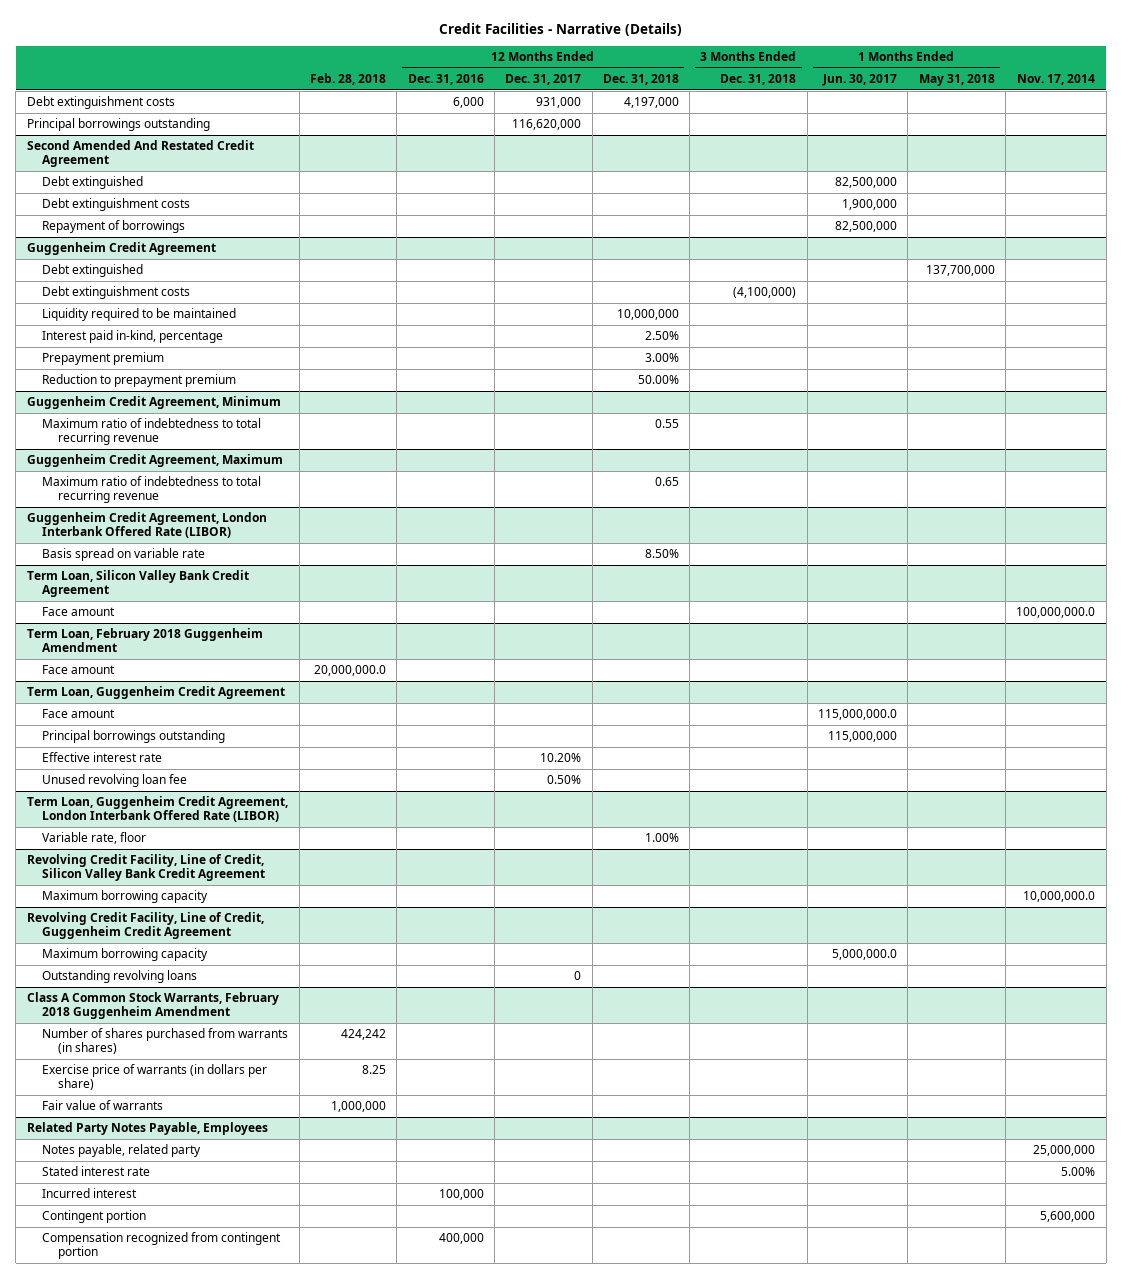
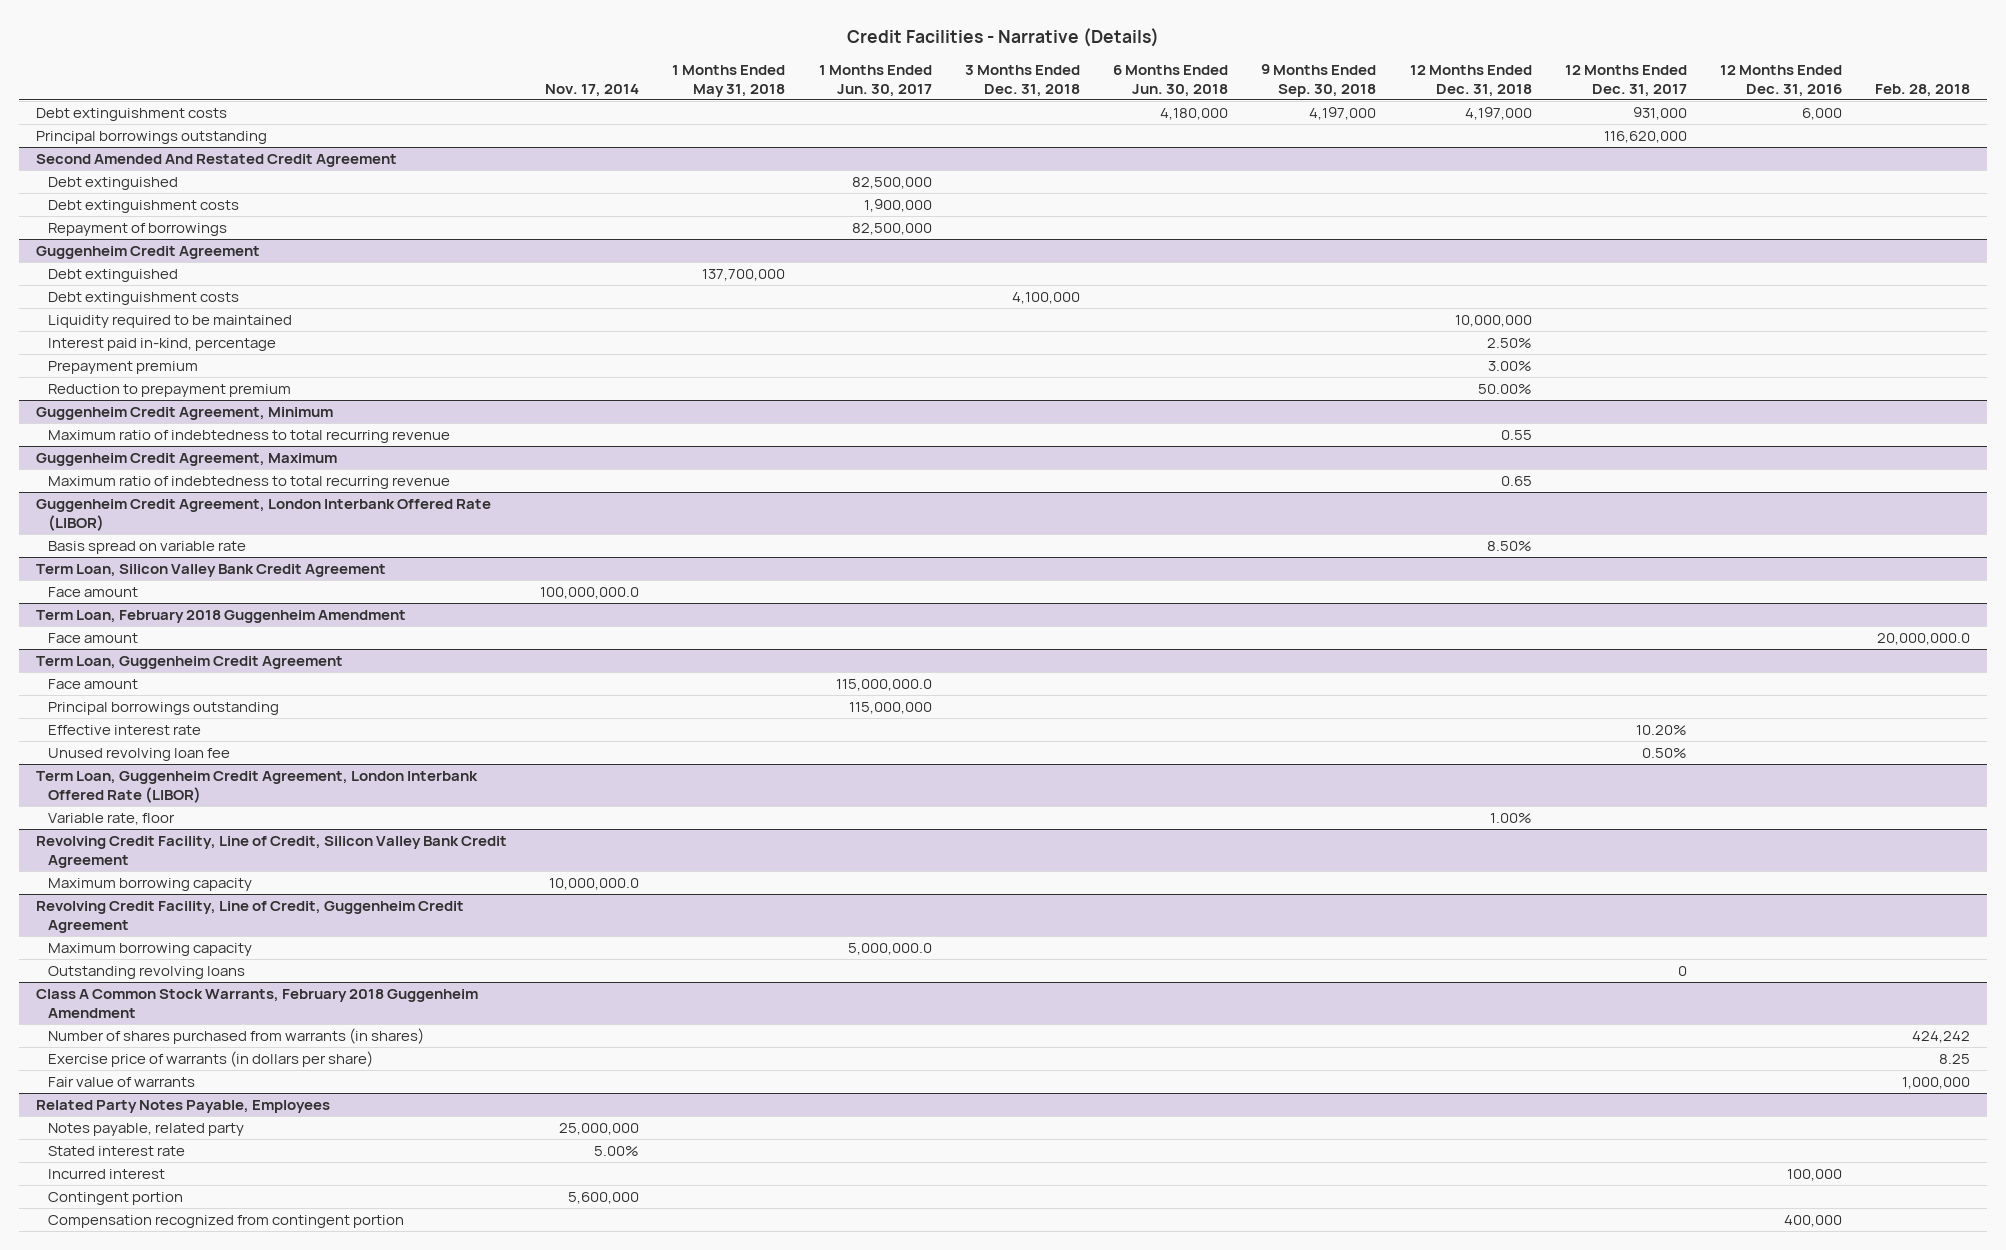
none -> [1113,64,1229,97] 6 Months Ended Jun. 30, 2018
none -> [1261,63,1377,97] 9 Months Ended Sep. 30, 2018
[733,287,797,299] (4,100,000) -> [1011,291,1080,304] 4,100,000

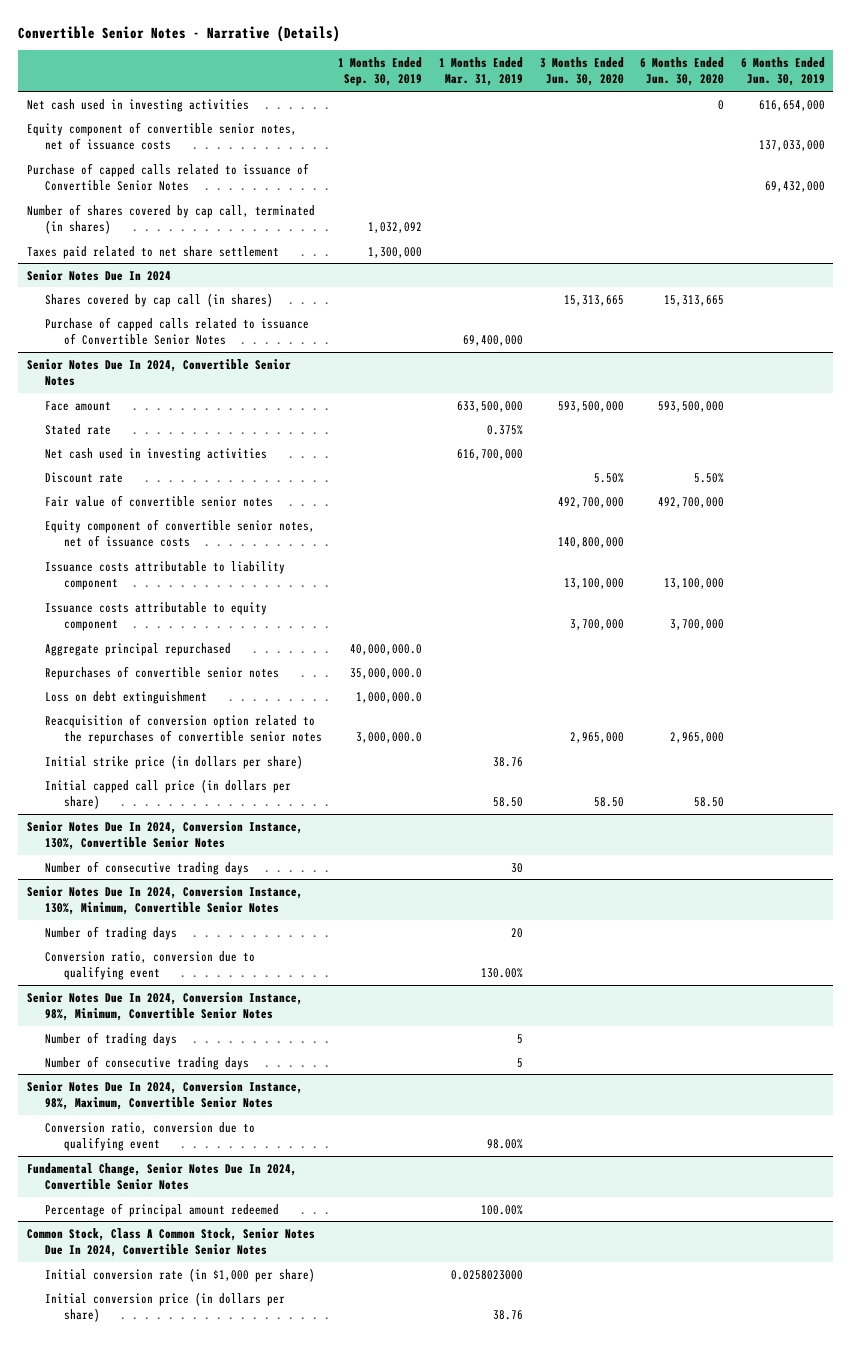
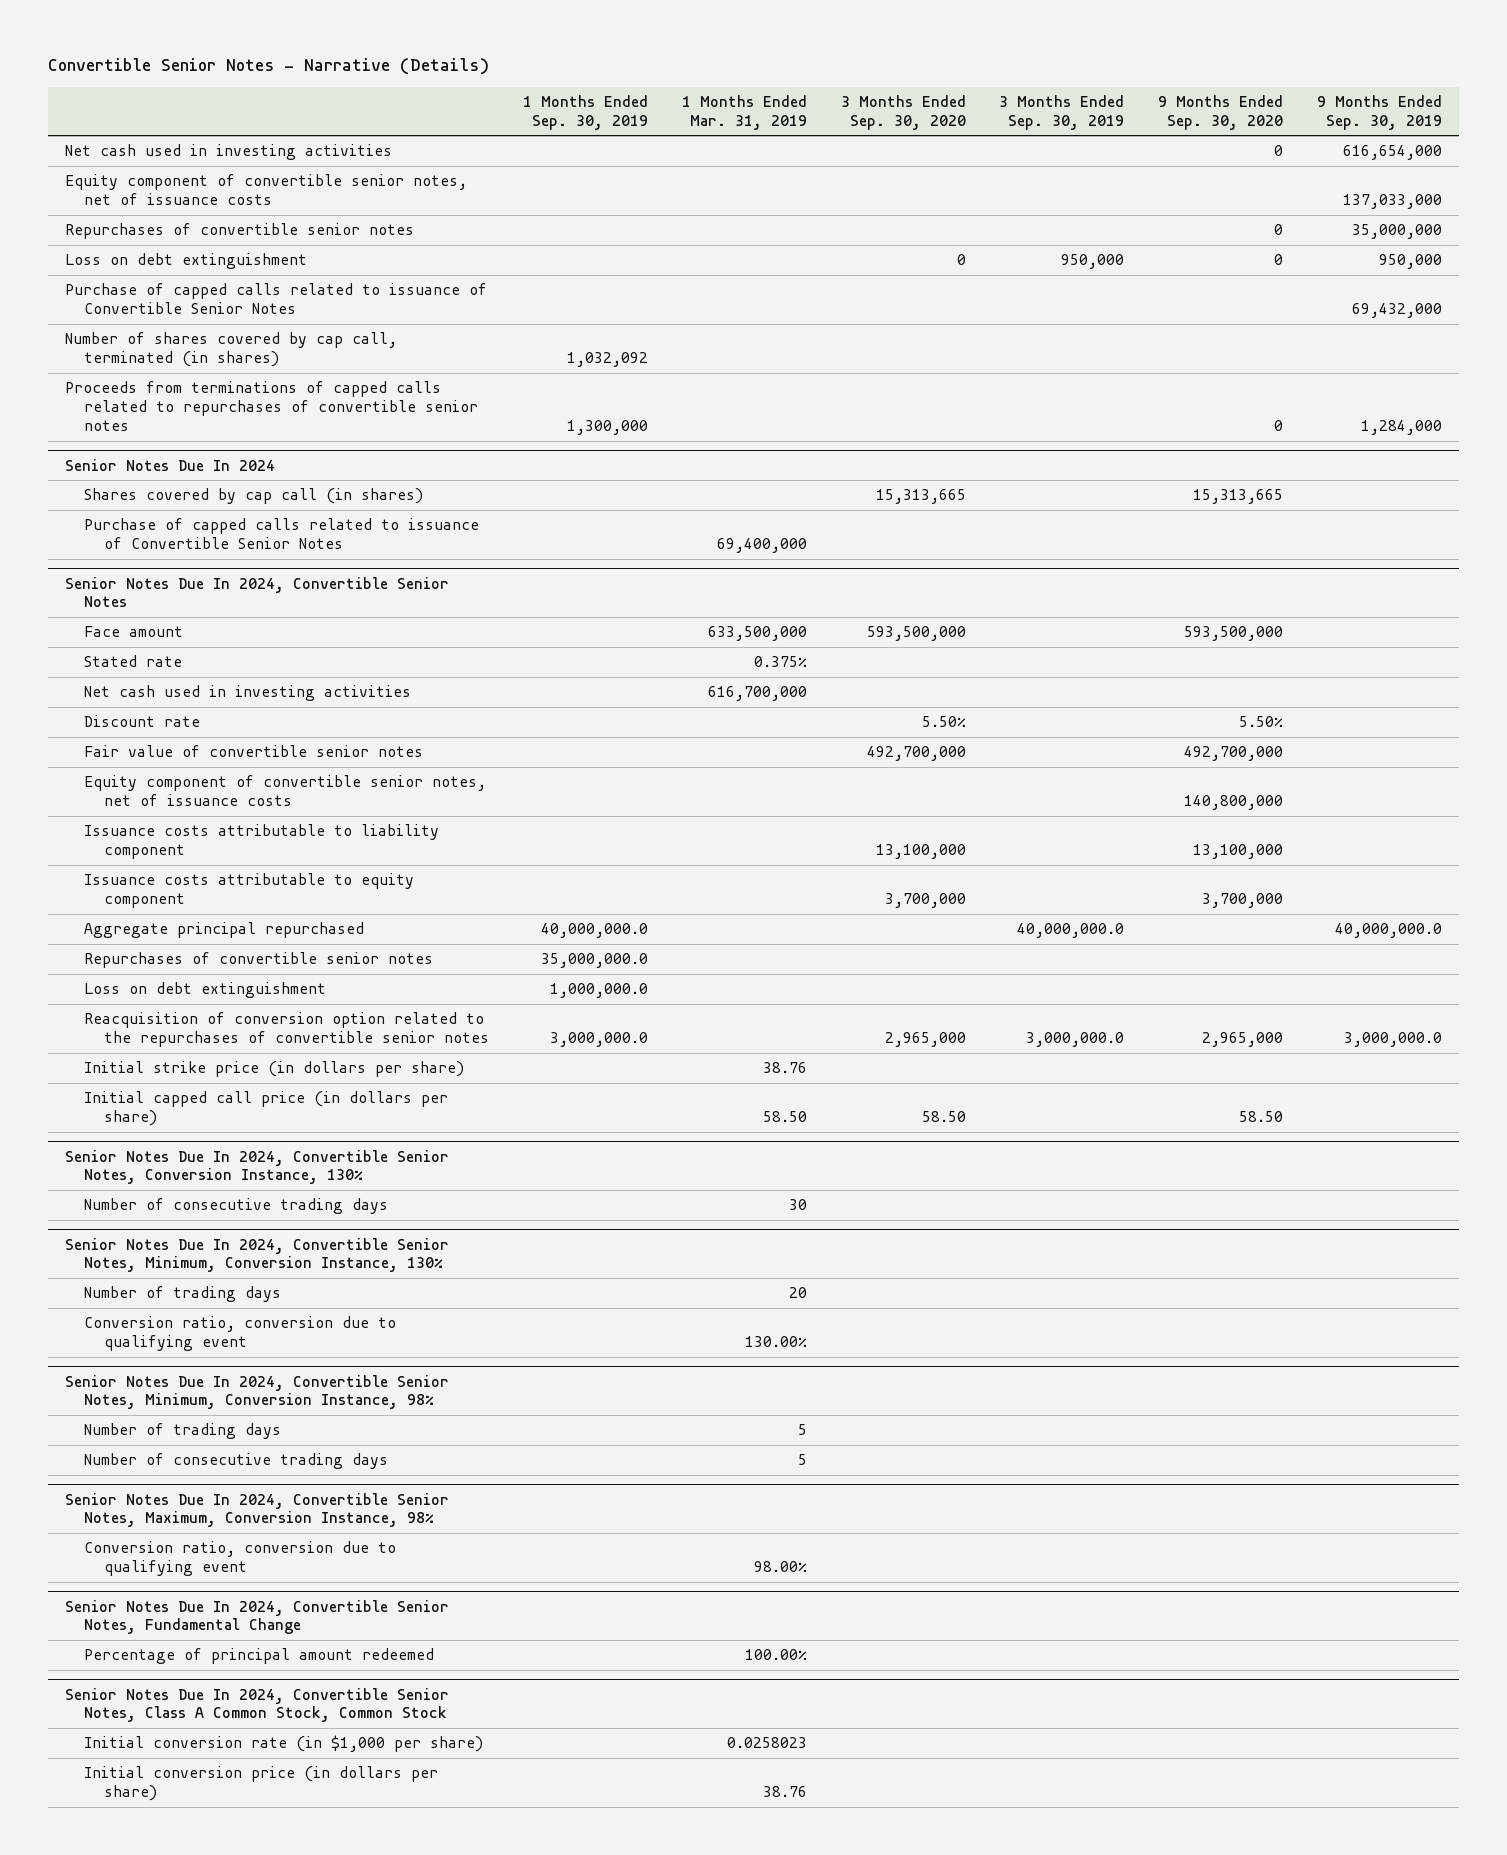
[539,56,624,87] 3 Months Ended Jun. 30, 2020 -> none
[640,56,725,87] 6 Months Ended Jun. 30, 2020 -> none
[741,56,826,87] 6 Months Ended Jun. 30, 2019 -> none
none -> [840,94,966,130] 3 Months Ended Sep. 30, 2020
none -> [999,94,1125,130] 3 Months Ended Sep. 30, 2019
none -> [1158,94,1284,130] 9 Months Ended Sep. 30, 2020
none -> [1317,94,1443,130] 9 Months Ended Sep. 30, 2019
none -> [64,223,414,240] Repurchases of convertible senior notes
none -> [64,253,307,270] Loss on debt extinguishment
[26,245,279,259] Taxes paid related to net share settlement -> [64,381,479,431] Proceeds from terminations of capped calls related to repurchases of convertible senior notes
[26,820,303,850] Senior Notes Due In 2024, Conversion Instance, 130%, Convertible Senior Notes -> [64,1149,449,1185] Senior Notes Due In 2024, Convertible Senior Notes, Conversion Instance, 130%
[26,885,303,915] Senior Notes Due In 2024, Conversion Instance, 130%, Minimum, Convertible Senior Notes -> [64,1237,449,1273] Senior Notes Due In 2024, Convertible Senior Notes, Minimum, Conversion Instance, 130%
[26,991,303,1021] Senior Notes Due In 2024, Conversion Instance, 98%, Minimum, Convertible Senior Notes -> [64,1374,449,1410] Senior Notes Due In 2024, Convertible Senior Notes, Minimum, Conversion Instance, 98%
[26,1080,303,1110] Senior Notes Due In 2024, Conversion Instance, 98%, Maximum, Convertible Senior Notes -> [64,1492,449,1528] Senior Notes Due In 2024, Convertible Senior Notes, Maximum, Conversion Instance, 98%
[26,1162,297,1190] Fundamental Change, Senior Notes Due In 2024, Convertible Senior Notes -> [64,1599,449,1635] Senior Notes Due In 2024, Convertible Senior Notes, Fundamental Change
[26,1227,315,1257] Common Stock, Class A Common Stock, Senior Notes Due In 2024, Convertible Senior Notes -> [64,1687,449,1723] Senior Notes Due In 2024, Convertible Senior Notes, Class A Common Stock, Common Stock
[451,1269,524,1280] 0.0258023000 -> [726,1737,807,1749] 0.0258023

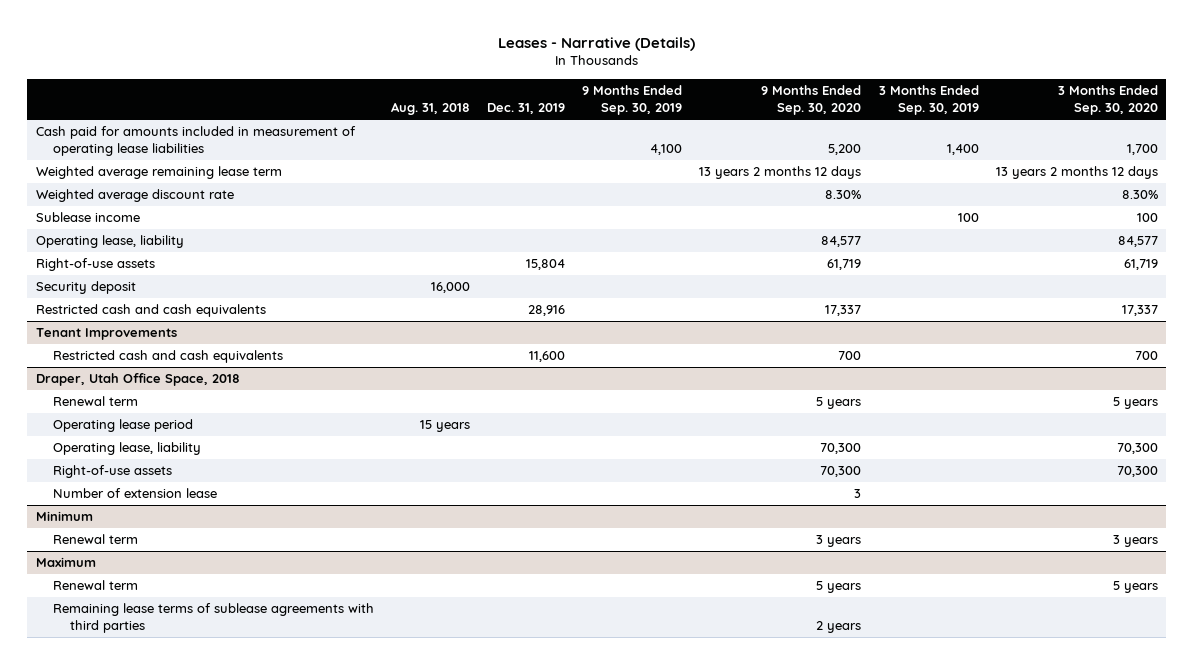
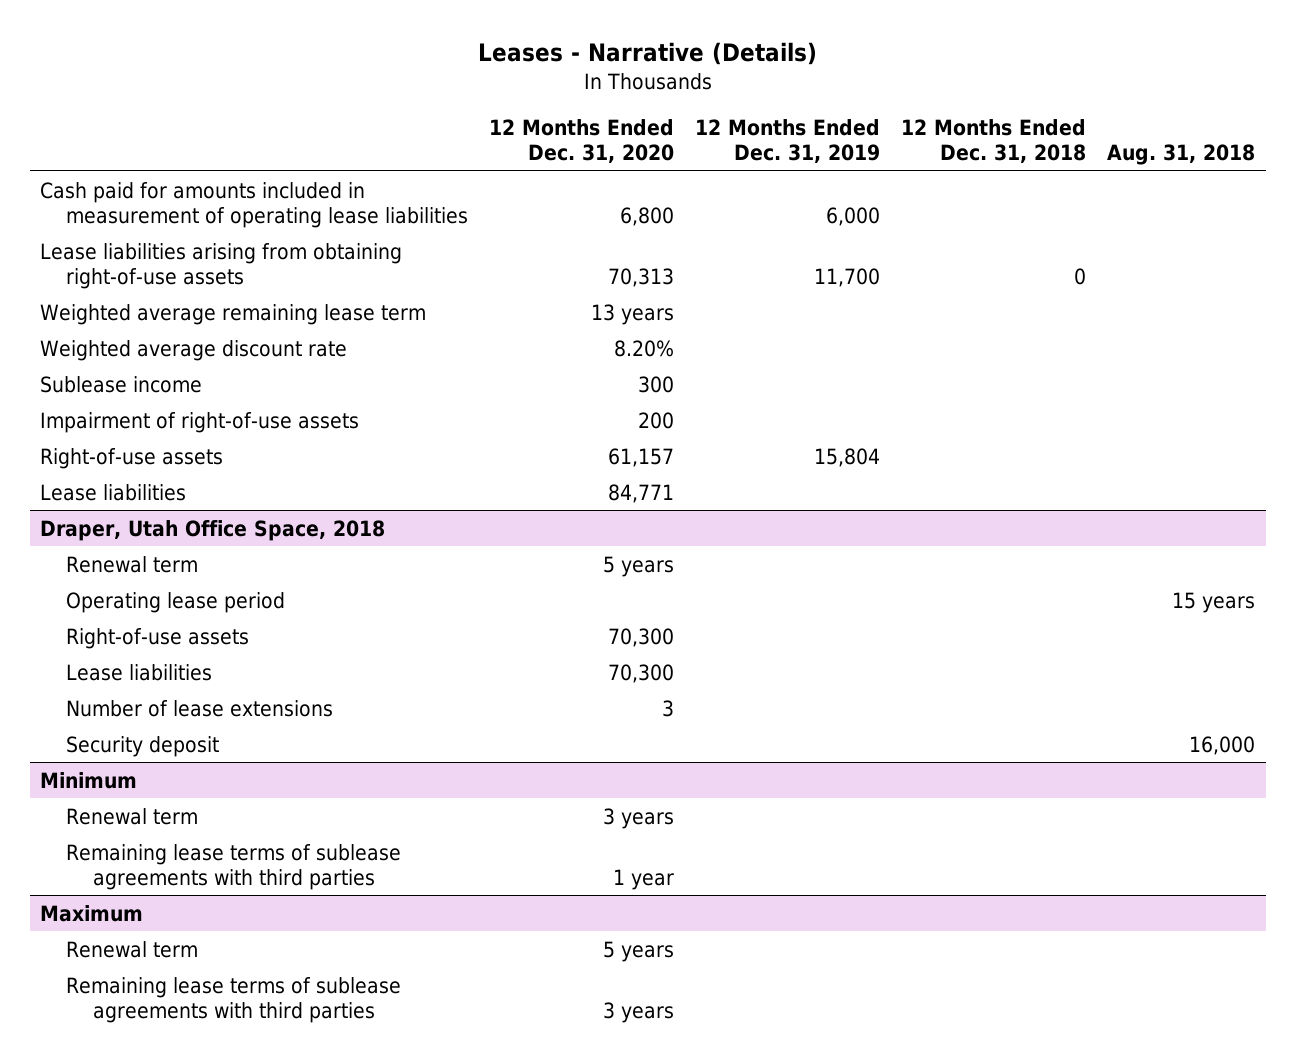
[487,102,566,114] Dec. 31, 2019 -> none
[582,84,683,115] 9 Months Ended Sep. 30, 2019 -> none
[761,84,862,115] 9 Months Ended Sep. 30, 2020 -> none
[878,84,979,115] 3 Months Ended Sep. 30, 2019 -> none
[1057,84,1158,115] 3 Months Ended Sep. 30, 2020 -> none
none -> [489,118,675,163] 12 Months Ended Dec. 31, 2020
none -> [695,118,881,163] 12 Months Ended Dec. 31, 2019
none -> [901,118,1087,163] 12 Months Ended Dec. 31, 2018
none -> [40,242,403,289] Lease liabilities arising from obtaining right-of-use assets
[35,235,184,249] Operating lease, liability -> none
none -> [40,411,360,433] Impairment of right-of-use assets
[35,281,136,295] Security deposit -> none
[35,304,266,318] Restricted cash and cash equivalents -> none
[35,328,177,341] Tenant Improvements -> none
[52,350,283,364] Restricted cash and cash equivalents -> none
none -> [40,483,187,501] Lease liabilities
[52,442,201,456] Operating lease, liability -> none
none -> [66,663,213,681] Lease liabilities
[52,488,217,499] Number of extension lease -> [66,699,334,717] Number of lease extensions
none -> [66,735,220,757] Security deposit
none -> [66,843,402,890] Remaining lease terms of sublease agreements with third parties

